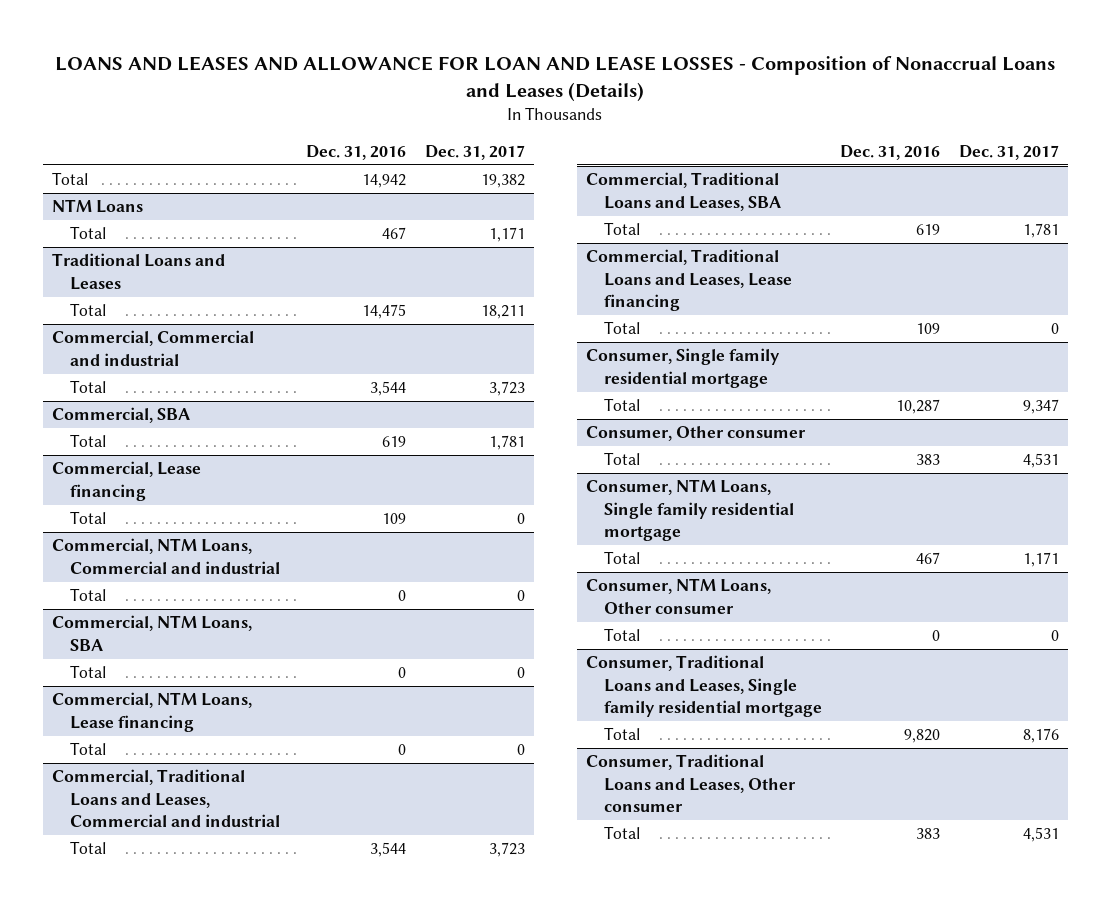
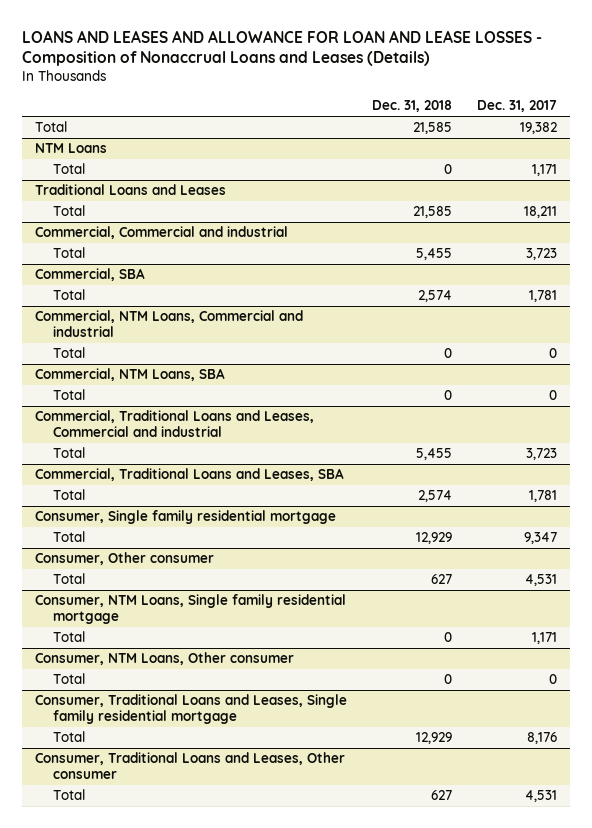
[306,144,407,160] Dec. 31, 2016 -> none
none -> [372,100,453,113] Dec. 31, 2018
[51,461,201,501] Commercial, Lease financing -> none
[70,511,107,525] Total -> none
[51,692,252,732] Commercial, NTM Loans, Lease financing -> none
[70,742,107,756] Total -> none
[585,249,793,312] Commercial, Traditional Loans and Leases, Lease financing -> none
[604,321,641,335] Total -> none

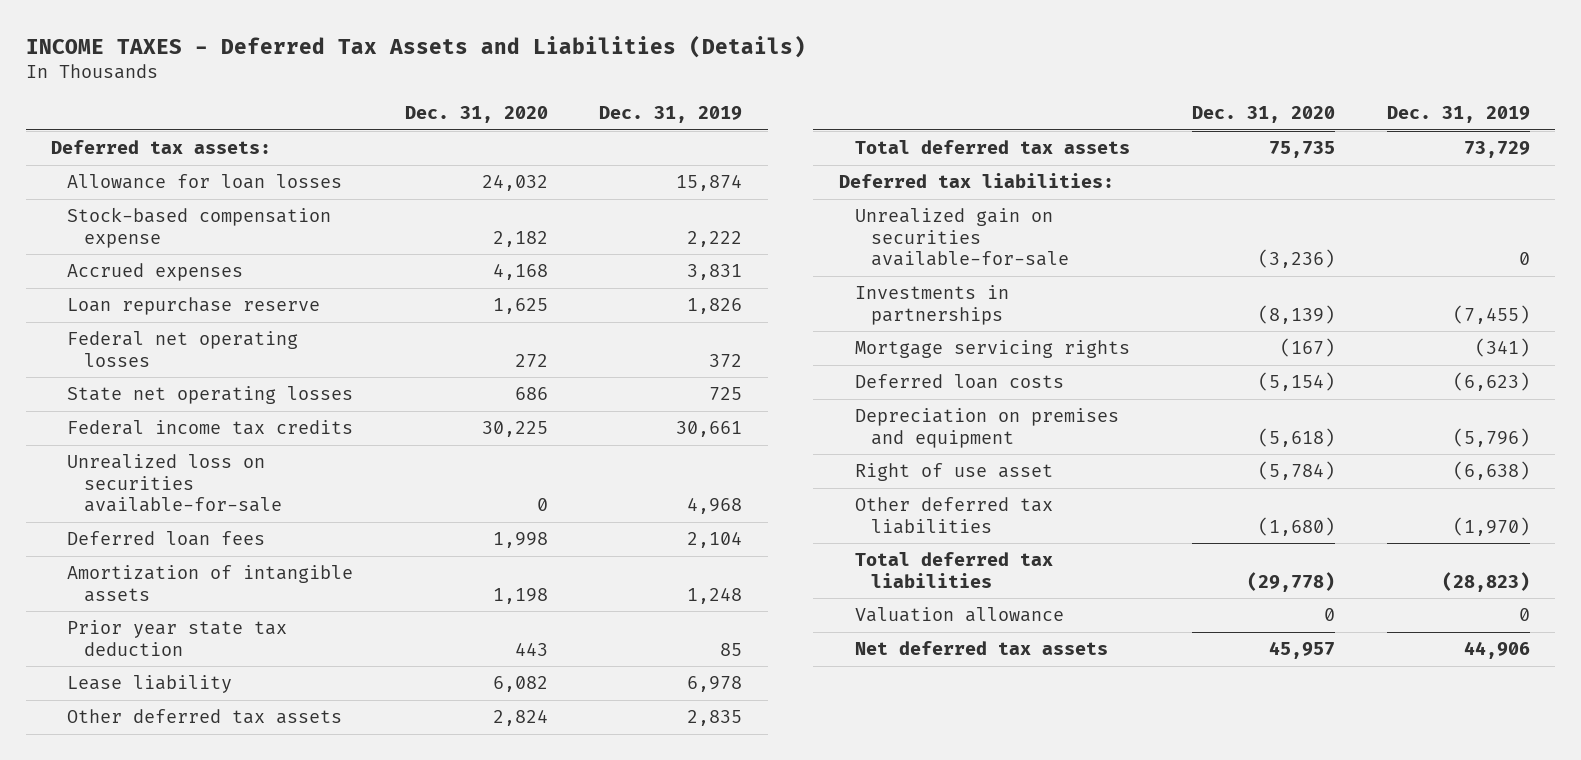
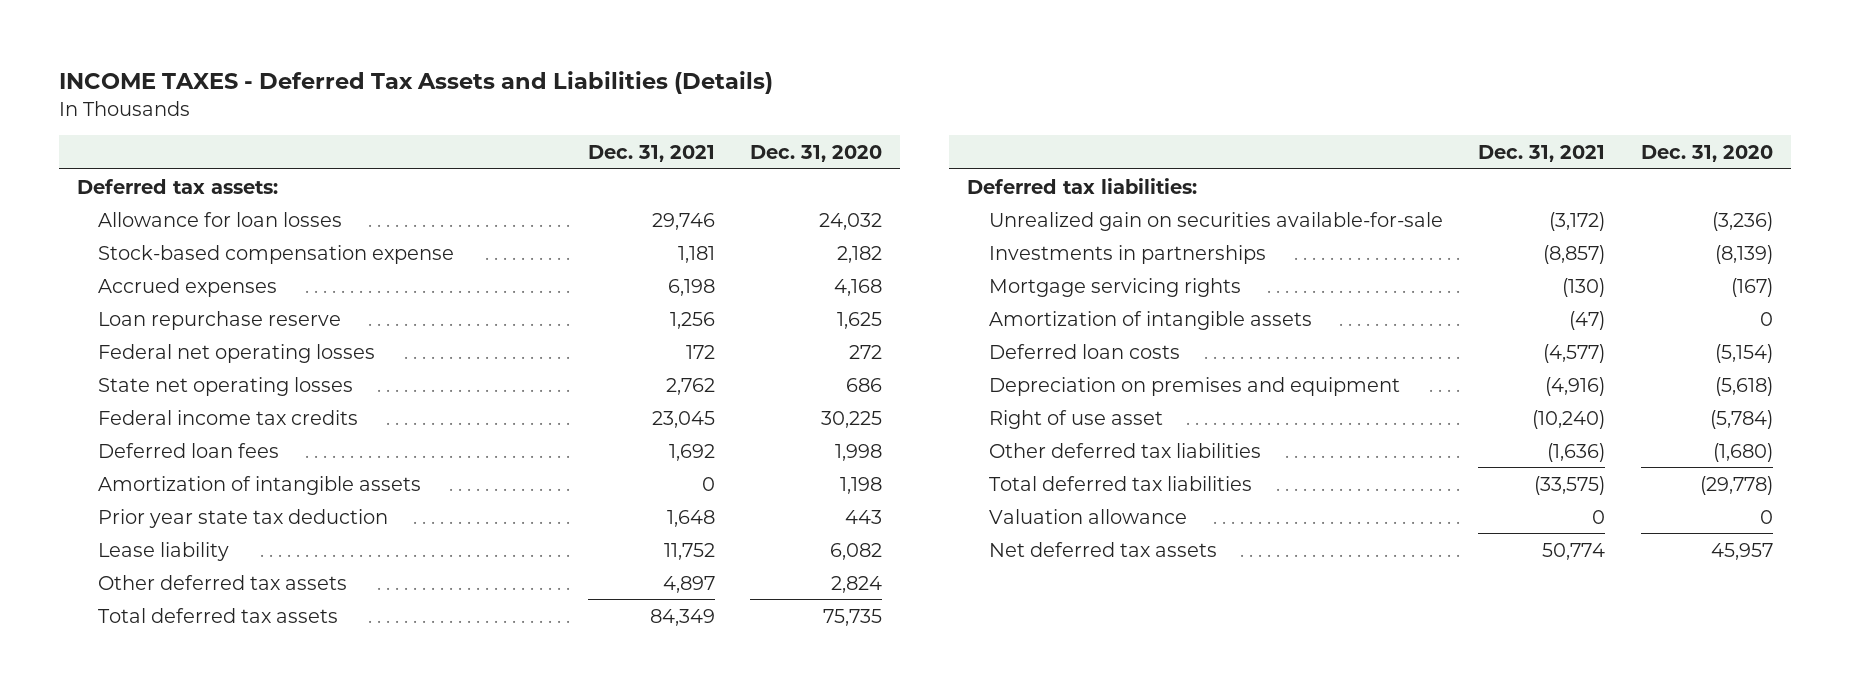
[599,106,743,124] Dec. 31, 2019 -> none
none -> [587,144,715,162] Dec. 31, 2021
[67,454,282,513] Unrealized loss on securities available-for-sale -> none
none -> [988,310,1312,330] Amortization of intangible assets

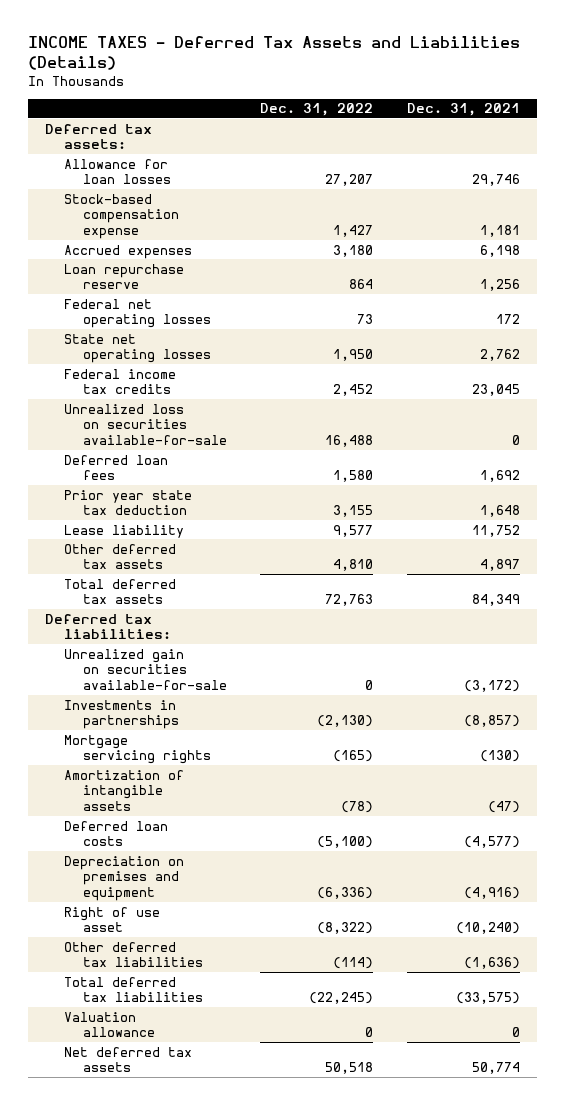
[750,144,883,162] Dec. 31, 2020 -> none
none -> [260,103,374,117] Dec. 31, 2022
none -> [63,403,227,446] Unrealized loss on securities available-for-sale
[98,475,422,495] Amortization of intangible assets -> none

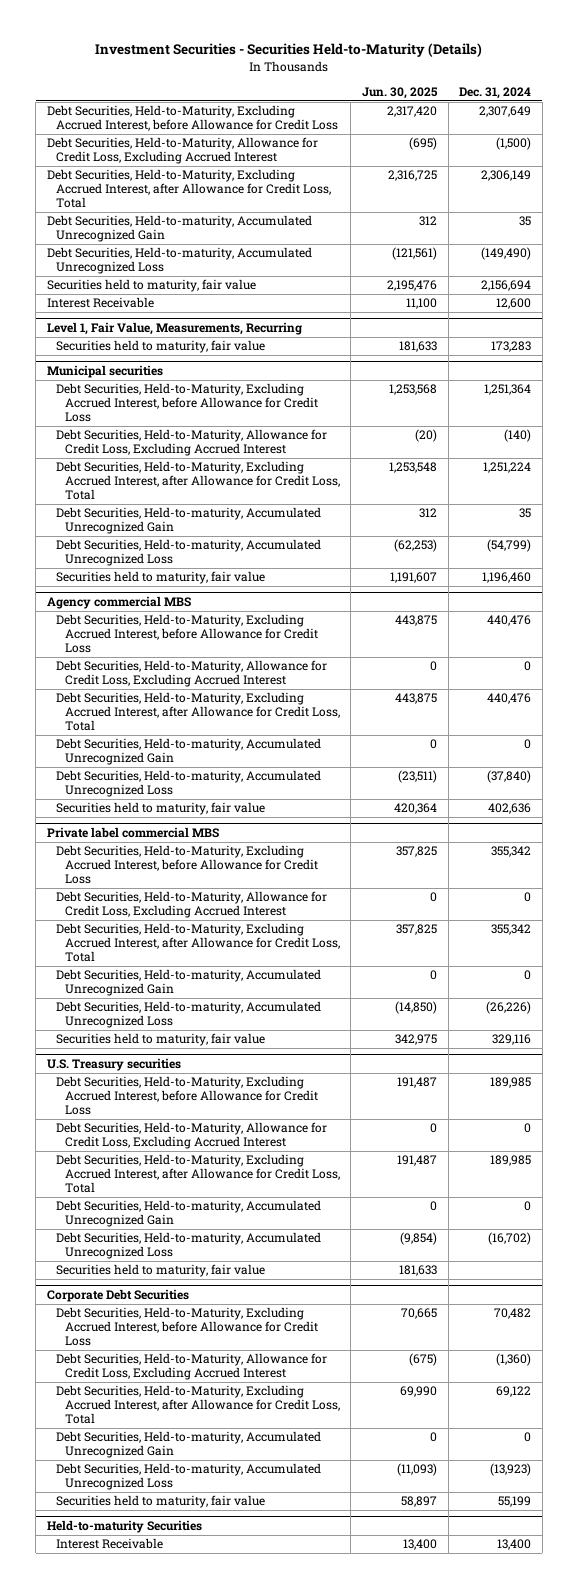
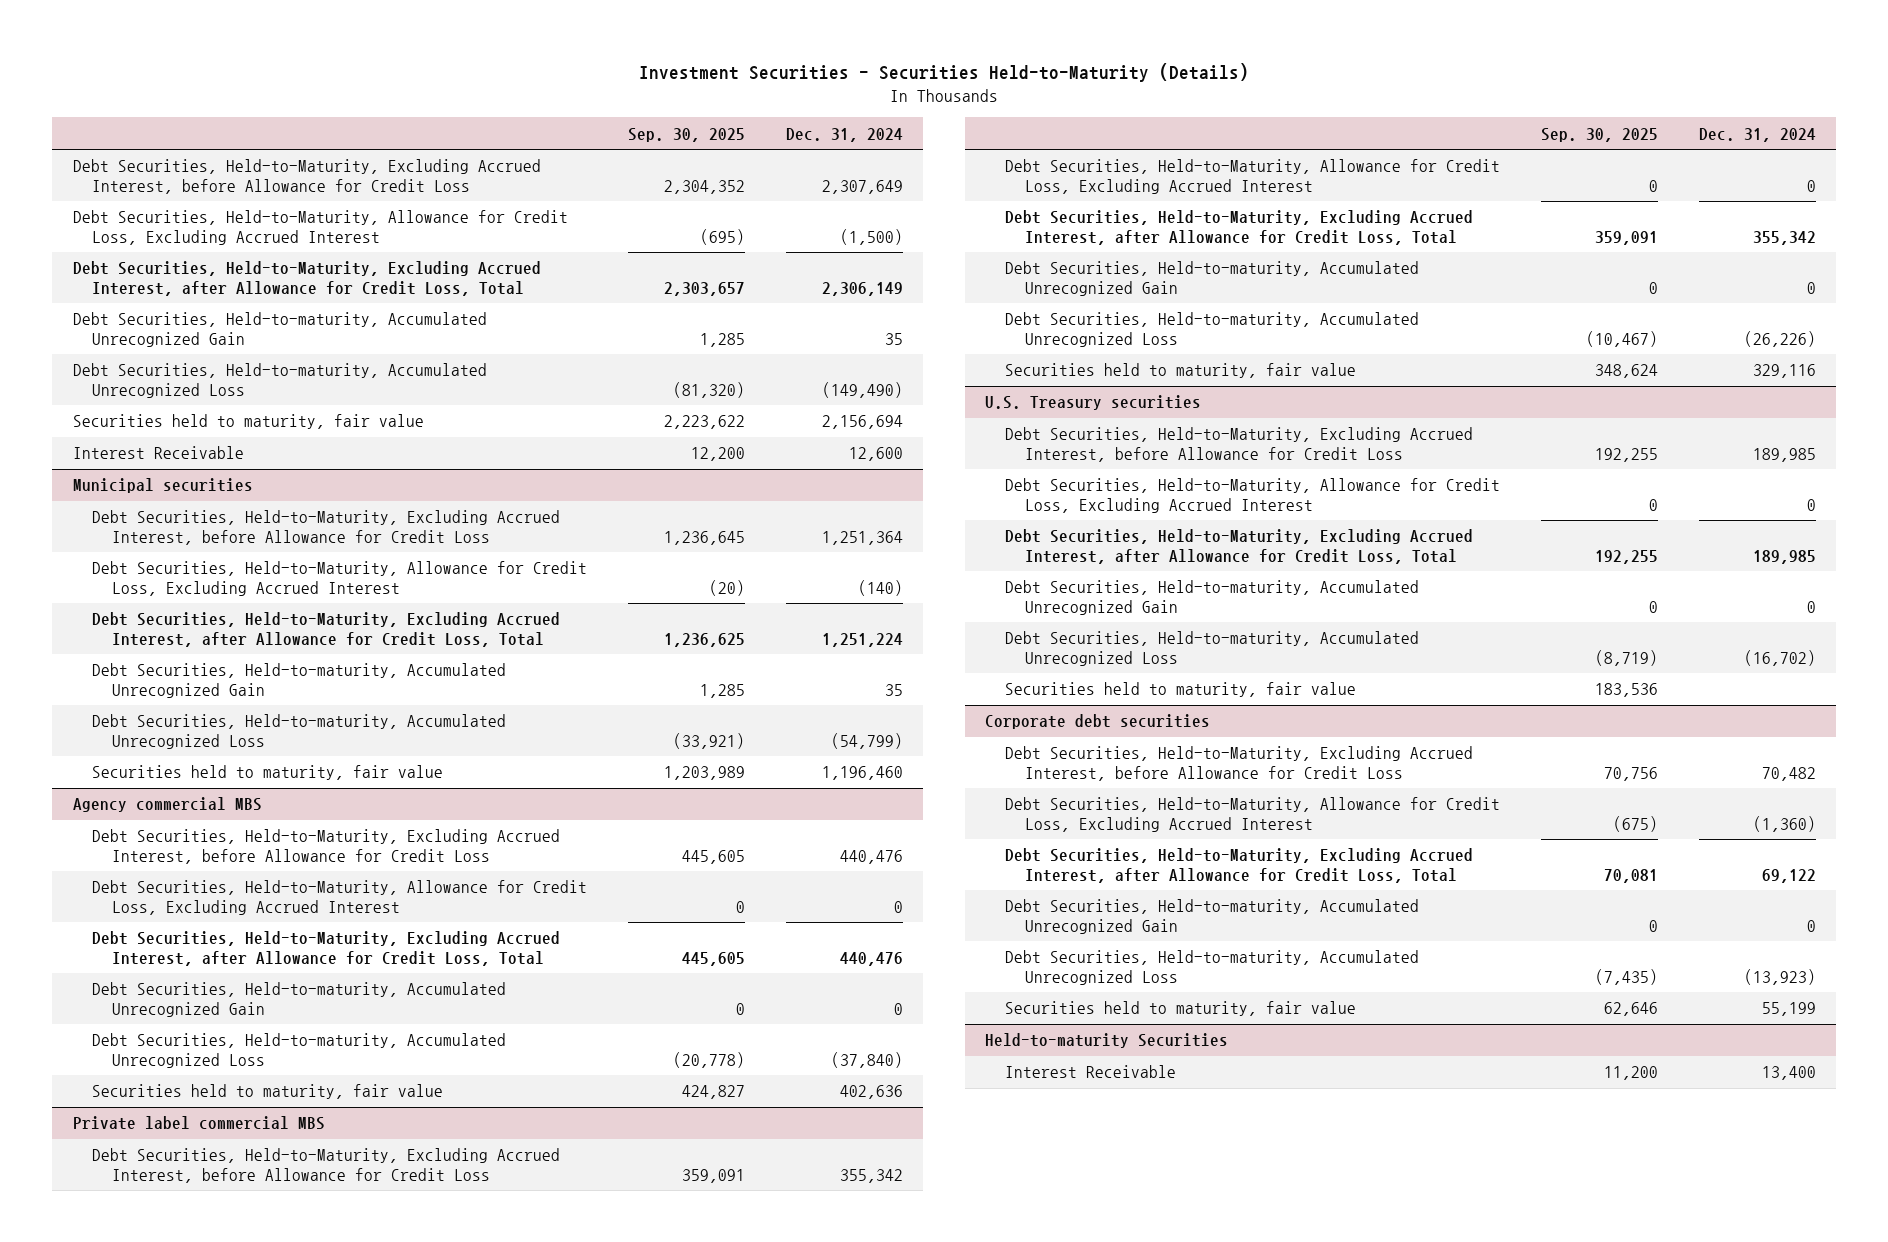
[361,86,438,99] Jun. 30, 2025 -> none
none -> [627,127,745,142] Sep. 30, 2025
[47,322,303,336] Level 1, Fair Value, Measurements, Recurring -> none
[55,340,265,354] Securities held to maturity, fair value -> none
[47,1289,190,1303] Corporate Debt Securities -> [985,714,1211,730] Corporate debt securities

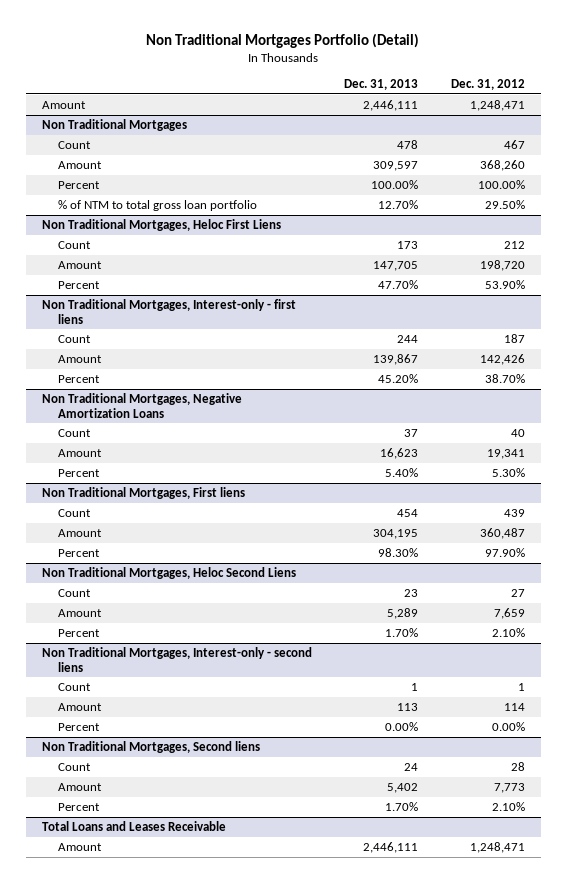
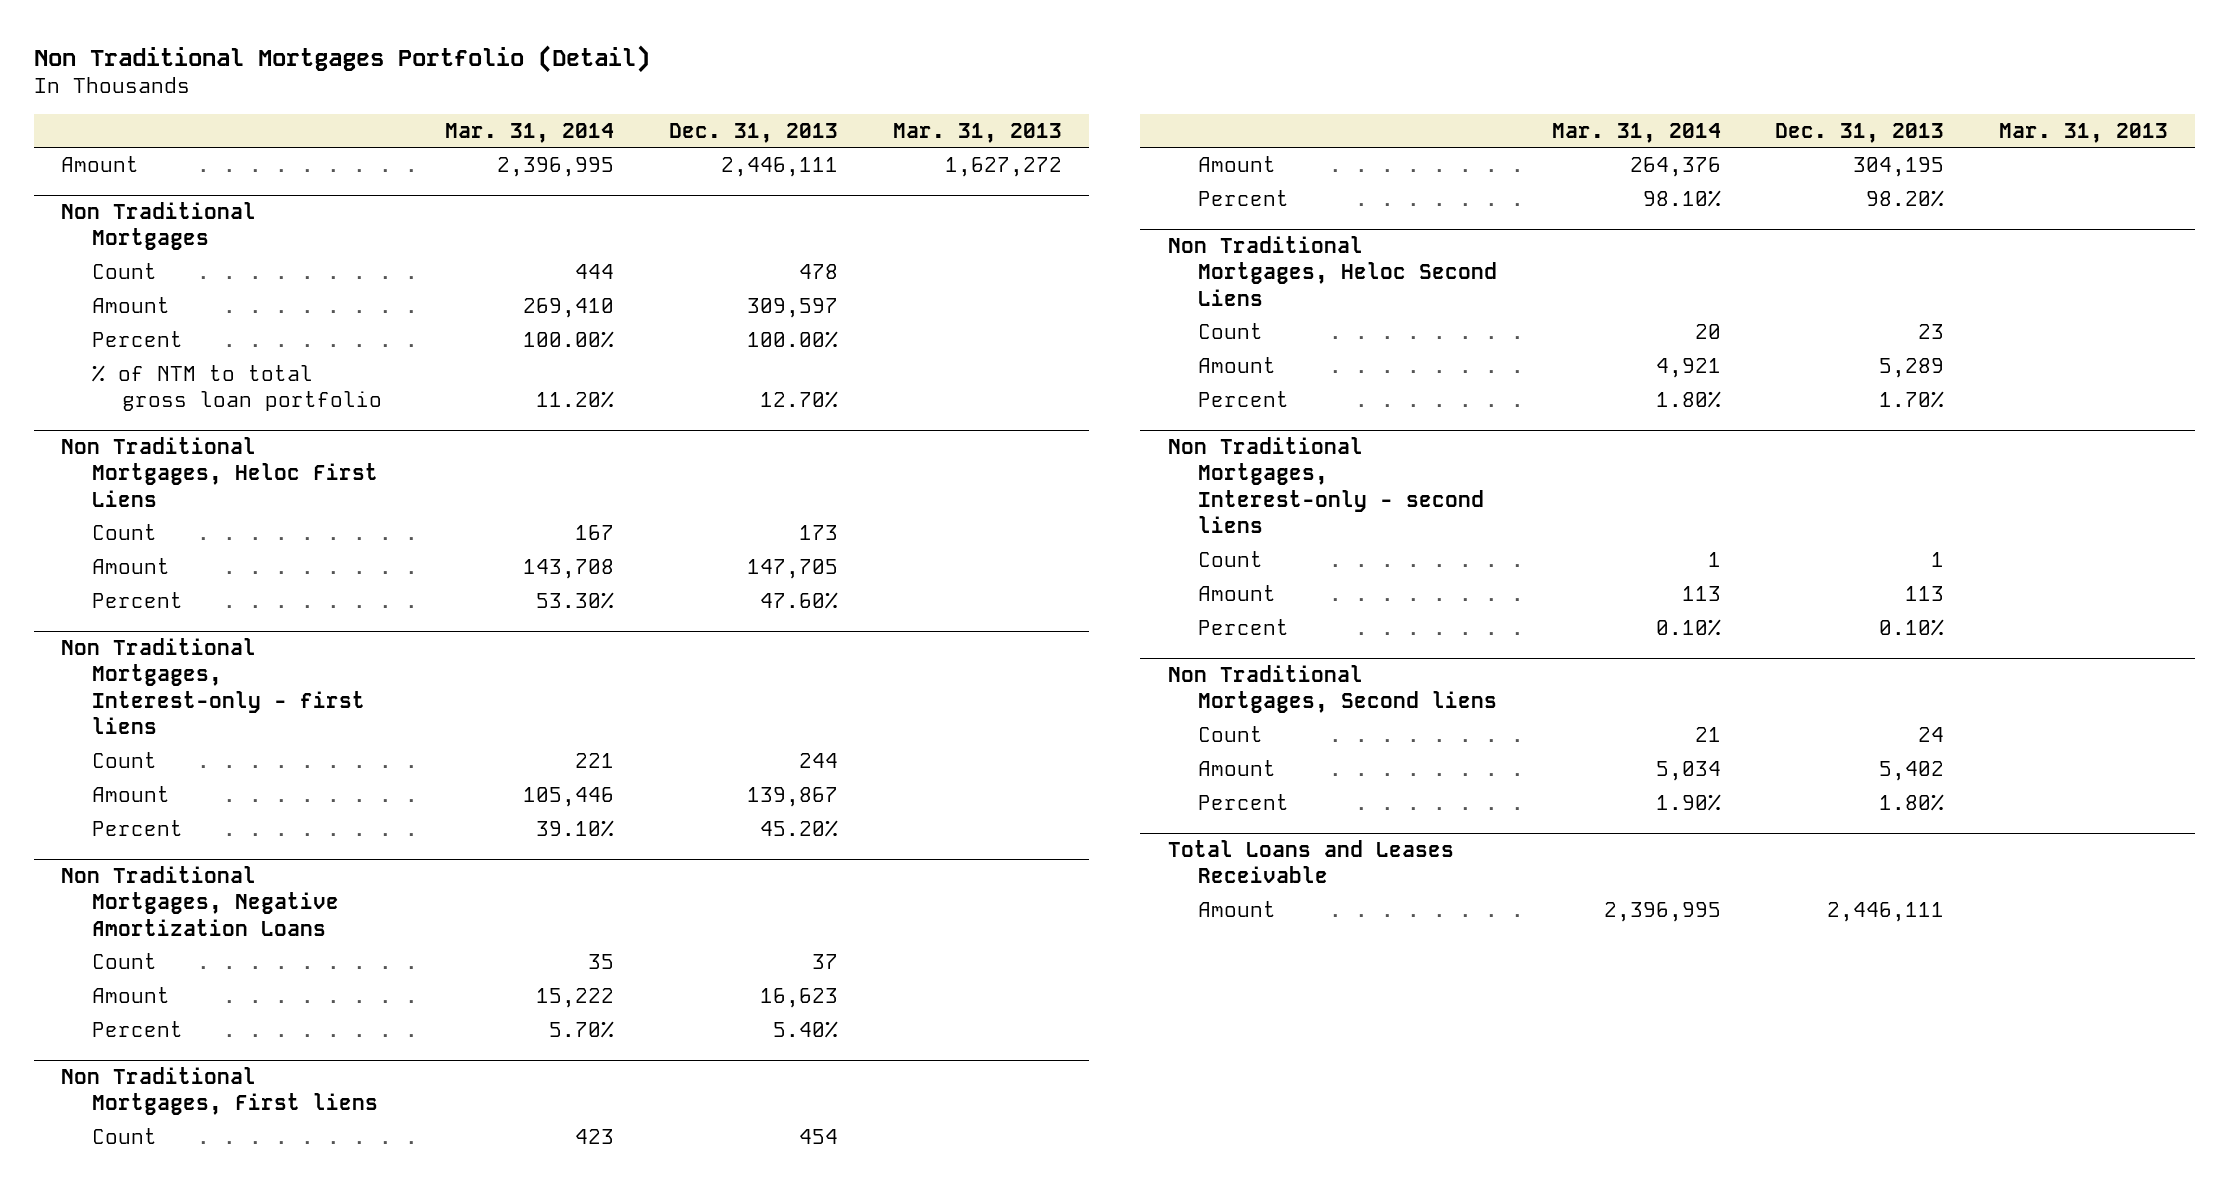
[450,78,525,90] Dec. 31, 2012 -> none
none -> [445,122,615,143] Mar. 31, 2014
none -> [892,122,1062,143] Mar. 31, 2013
[378,279,419,289] 47.70% -> [760,592,839,610] 47.60%
[378,547,419,557] 98.30% -> [1866,190,1945,208] 98.20%
[385,721,419,731] 0.00% -> [1879,619,1945,637] 0.10%
[385,801,419,811] 1.70% -> [1879,794,1945,812] 1.80%

